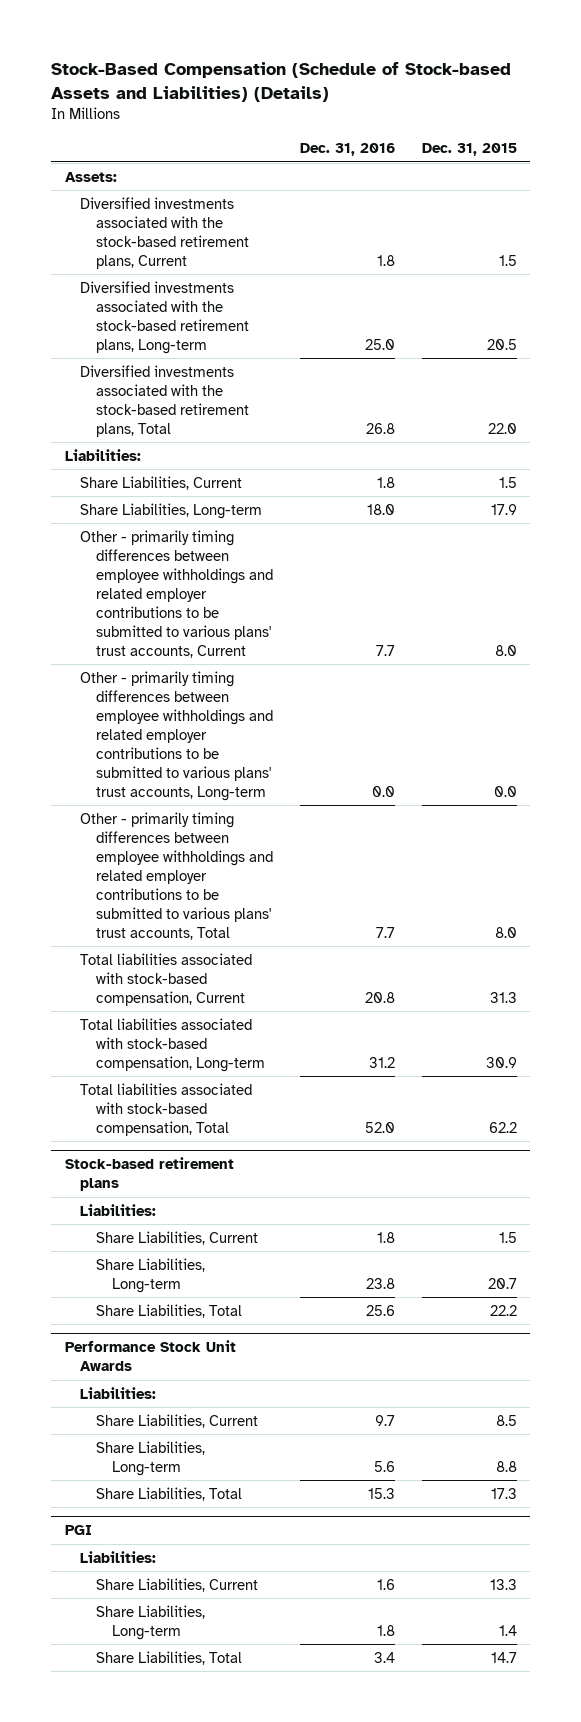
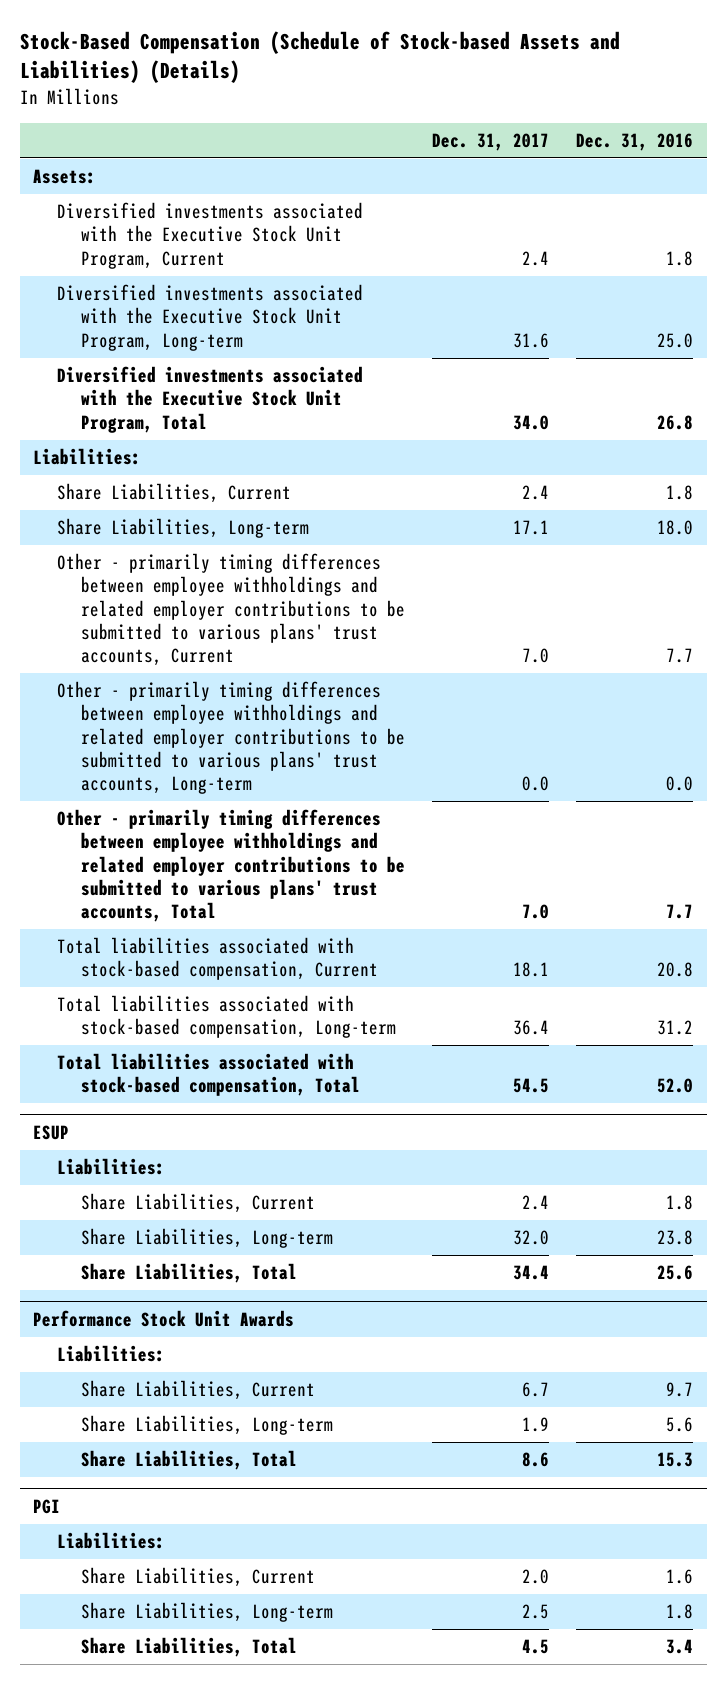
[421,143,517,157] Dec. 31, 2015 -> none
none -> [432,132,550,151] Dec. 31, 2017
[80,196,250,269] Diversified investments associated with the stock-based retirement plans, Current -> [57,202,364,269] Diversified investments associated with the Executive Stock Unit Program, Current
[80,280,250,354] Diversified investments associated with the stock-based retirement plans, Long-term -> [57,284,364,351] Diversified investments associated with the Executive Stock Unit Program, Long-term
[80,364,250,437] Diversified investments associated with the stock-based retirement plans, Total -> [57,366,364,433] Diversified investments associated with the Executive Stock Unit Program, Total
[64,1157,234,1192] Stock-based retirement plans -> none
none -> [33,1124,70,1140] ESUP

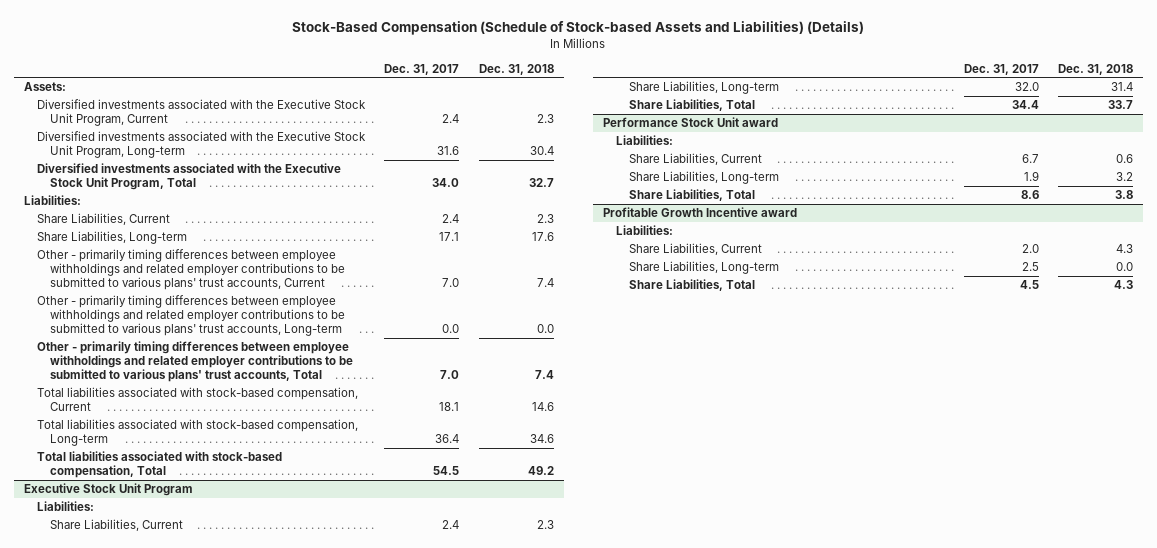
[576,132,694,151] Dec. 31, 2016 -> none
none -> [479,63,555,75] Dec. 31, 2018
[33,1124,70,1140] ESUP -> [23,483,193,497] Executive Stock Unit Program
[33,1309,295,1327] Performance Stock Unit Awards -> [602,117,778,128] Performance Stock Unit award
[33,1498,61,1514] PGI -> [602,207,797,218] Profitable Growth Incentive award

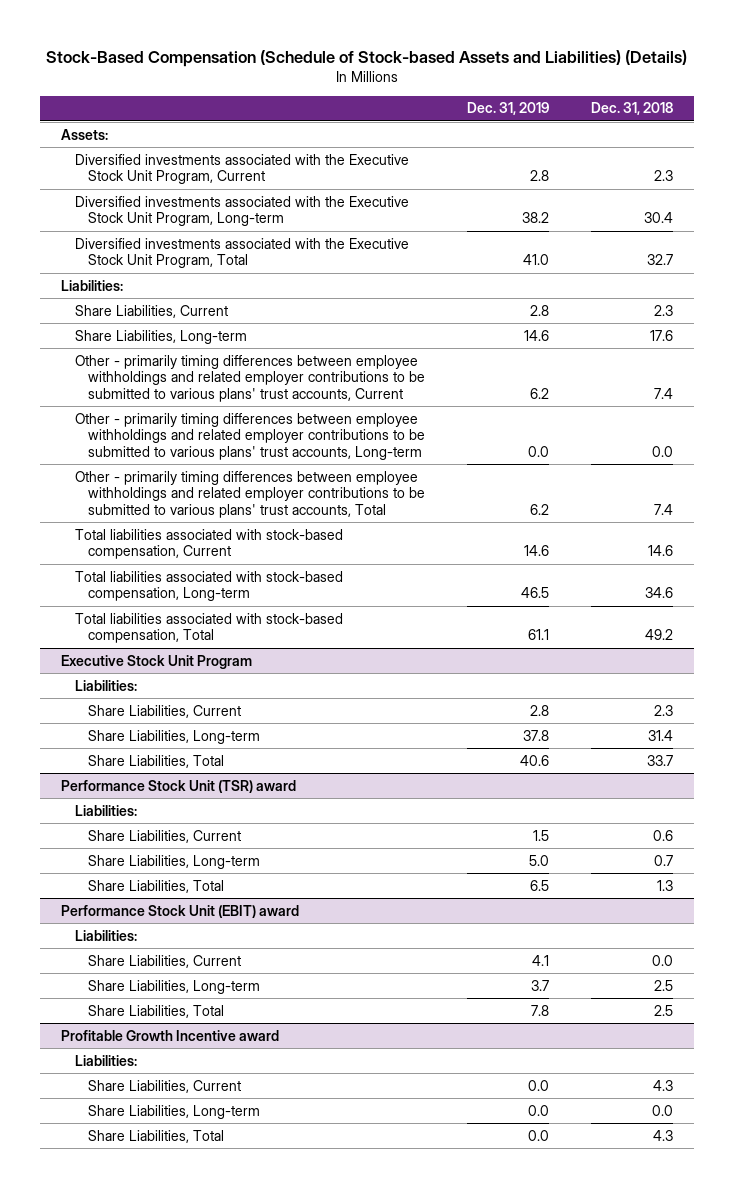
[384,63,460,75] Dec. 31, 2017 -> none
none -> [466,102,549,116] Dec. 31, 2019
[602,117,778,128] Performance Stock Unit award -> [61,779,297,793] Performance Stock Unit (TSR) award
[1116,172,1134,182] 3.2 -> [653,854,673,866] 0.7
[1115,190,1134,200] 3.8 -> [656,879,673,891] 1.3
none -> [61,904,300,918] Performance Stock Unit (EBIT) award
none -> [74,929,137,941] Liabilities:
none -> [87,954,241,968] Share Liabilities, Current
none -> [87,979,260,994] Share Liabilities, Long-term
none -> [87,1004,224,1018] Share Liabilities, Total

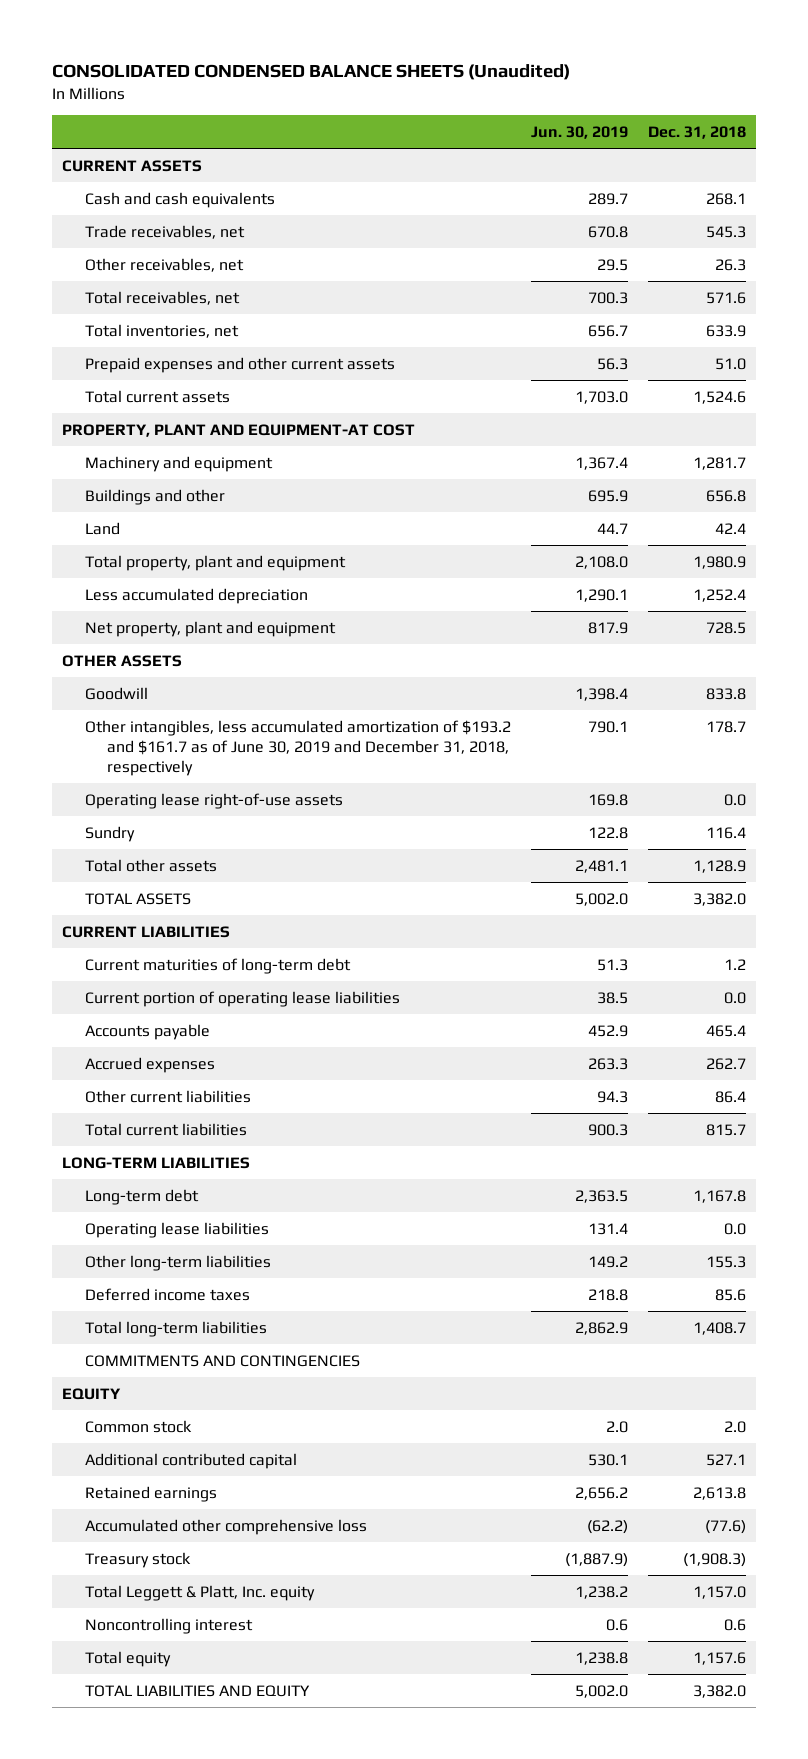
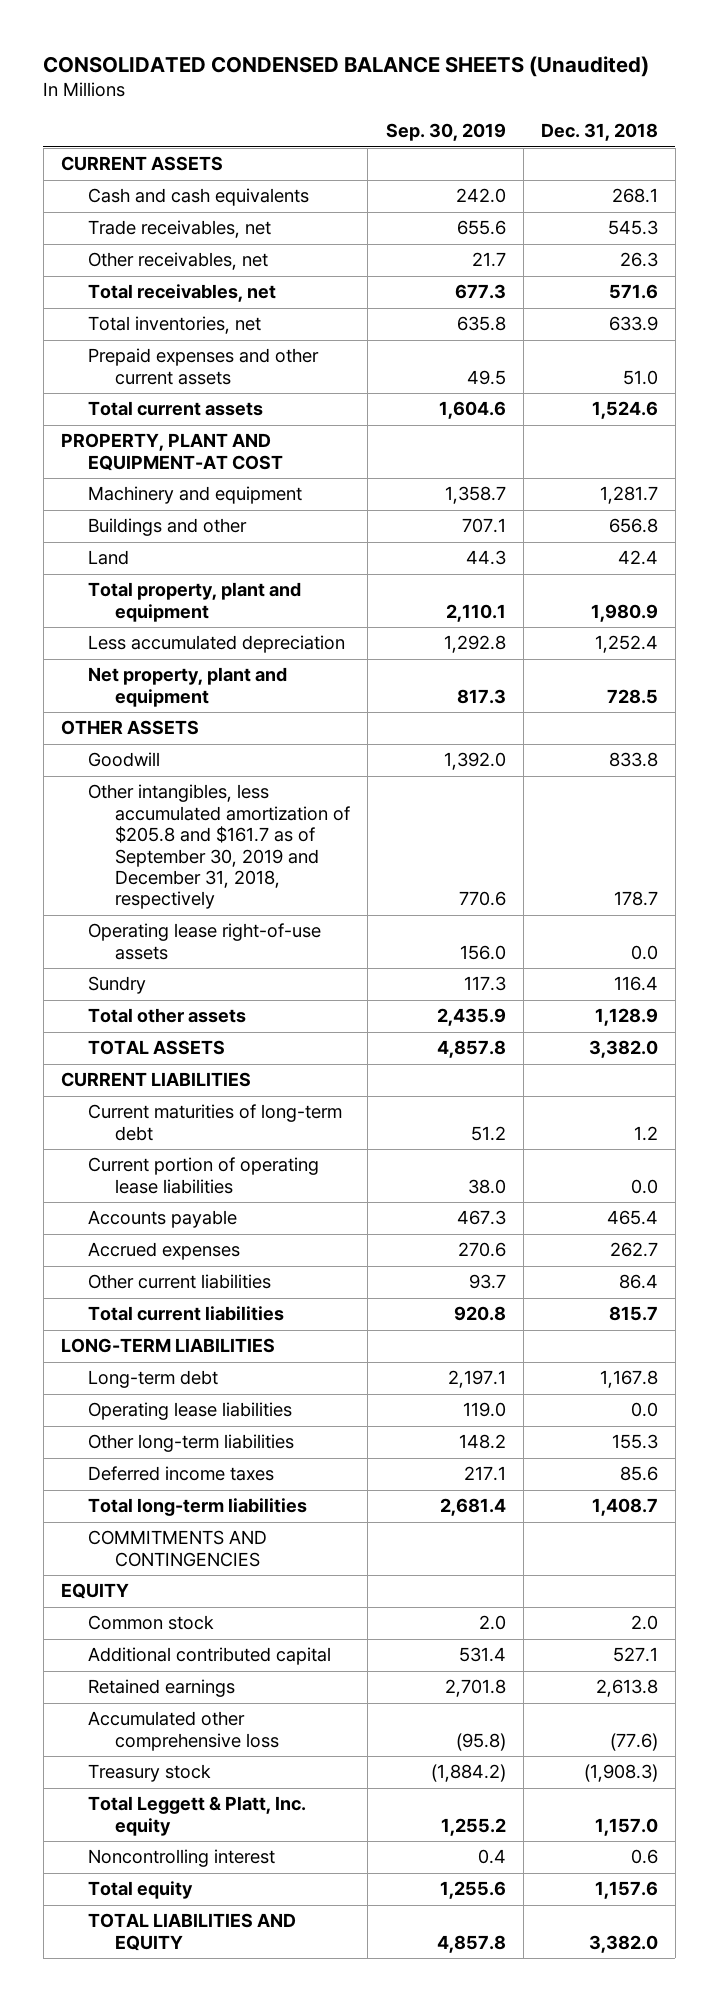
[530,126,628,140] Jun. 30, 2019 -> none
none -> [385,123,506,142] Sep. 30, 2019
[84,719,511,777] Other intangibles, less accumulated amortization of $193.2 and $161.7 as of June 30, 2019 and December 31, 2018, respectively -> [87,784,351,910] Other intangibles, less accumulated amortization of $205.8 and $161.7 as of September 30, 2019 and December 31, 2018, respectively

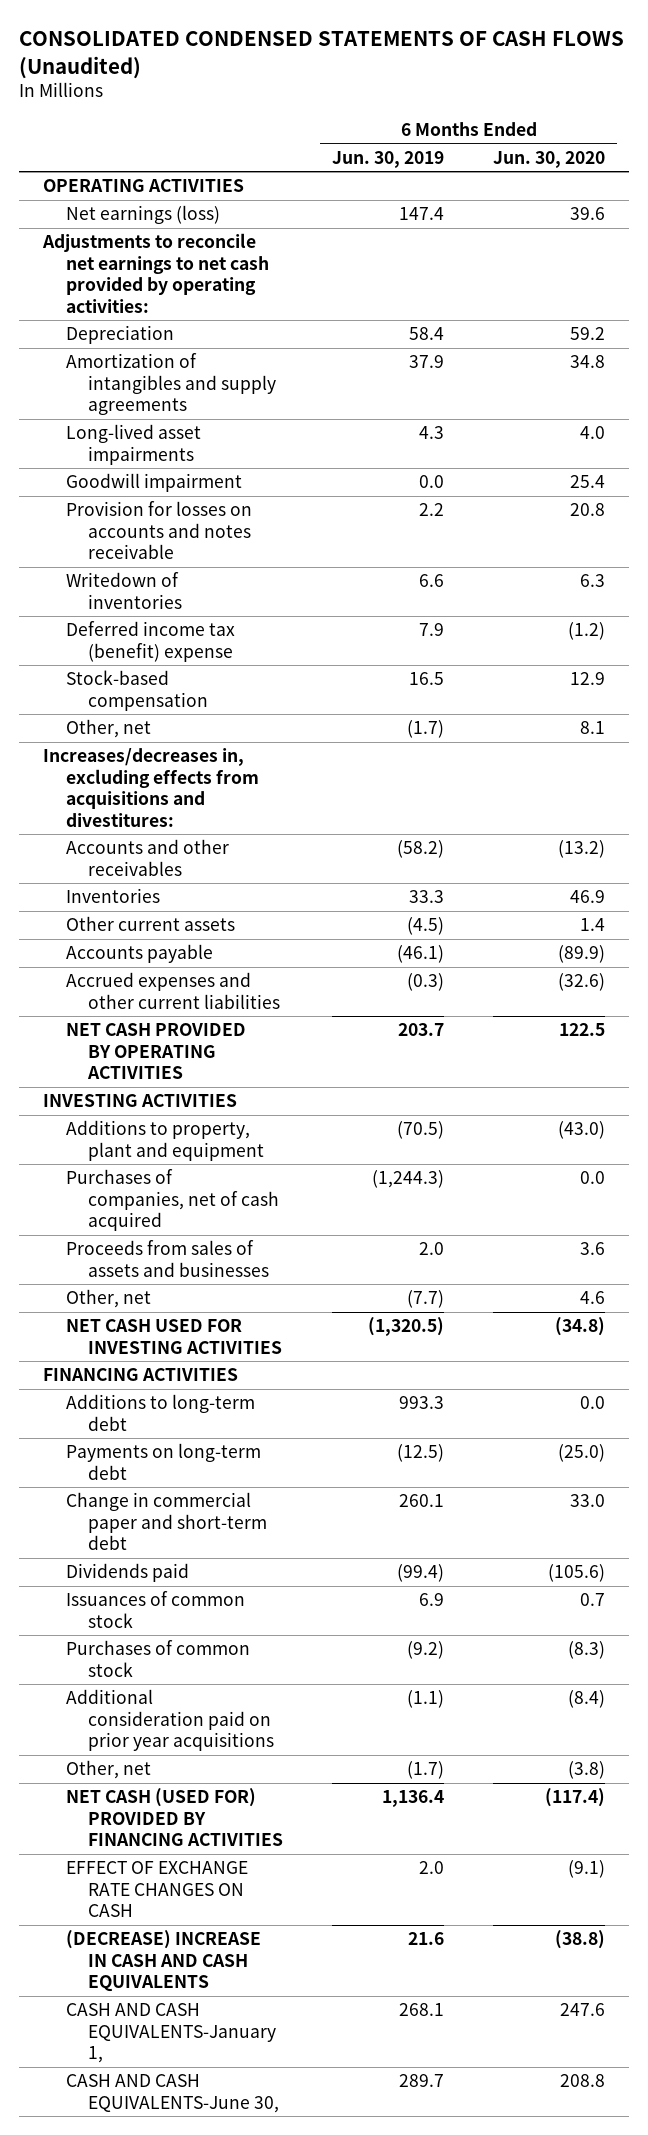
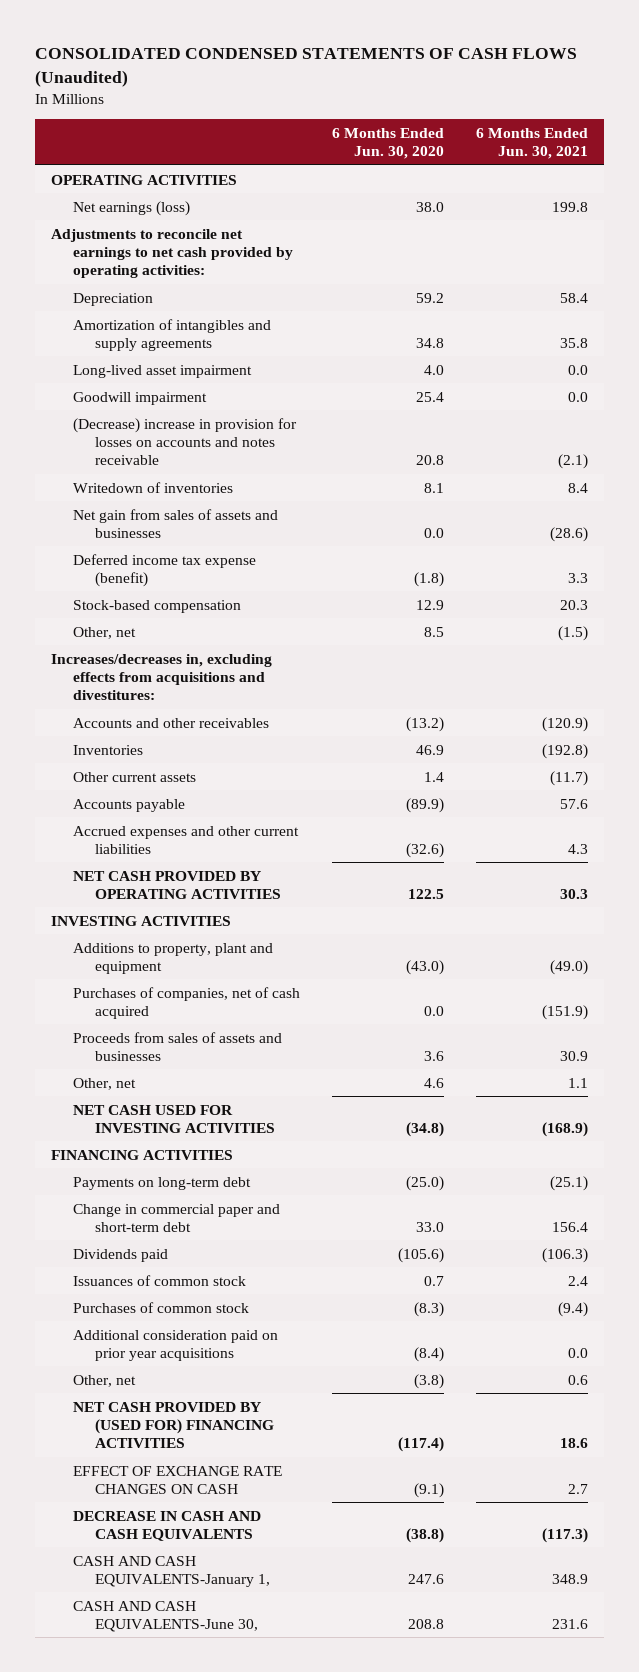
[332,150,445,168] Jun. 30, 2019 -> none
none -> [475,127,588,160] 6 Months Ended Jun. 30, 2021
[570,207,606,221] 39.6 -> [415,201,444,212] 38.0
[65,424,201,465] Long-lived asset impairments -> [73,364,253,378] Long-lived asset impairment
[65,501,252,560] Provision for losses on accounts and notes receivable -> [73,417,298,466] (Decrease) increase in provision for losses on accounts and notes receivable
[580,574,606,588] 6.3 -> [423,482,444,493] 8.1
none -> [73,508,279,538] Net gain from sales of assets and businesses
[65,621,235,662] Deferred income tax (benefit) expense -> [73,553,257,587] Deferred income tax expense (benefit)
[568,622,606,641] (1.2) -> [413,571,444,587] (1.8)
[580,721,606,735] 8.1 -> [423,626,444,637] 8.5
[65,1394,255,1431] Additions to long-term debt -> none
[65,1788,284,1847] NET CASH (USED FOR) PROVIDED BY FINANCING ACTIVITIES -> [73,1401,275,1449] NET CASH PROVIDED BY (USED FOR) FINANCING ACTIVITIES
[65,1930,261,1993] (DECREASE) INCREASE IN CASH AND CASH EQUIVALENTS -> [73,1510,262,1541] DECREASE IN CASH AND CASH EQUIVALENTS

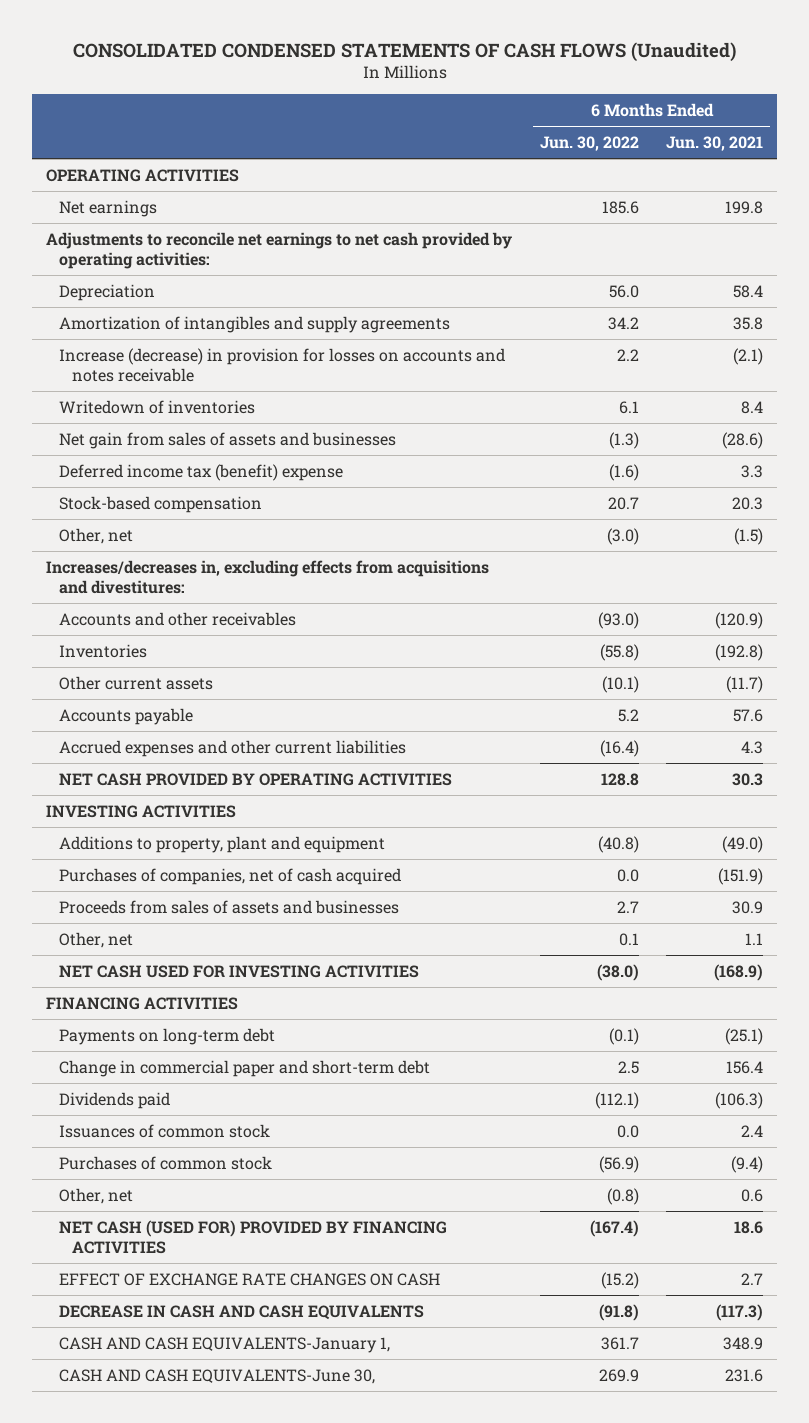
[331,127,444,160] 6 Months Ended Jun. 30, 2020 -> none
none -> [539,136,639,152] Jun. 30, 2022
[73,200,191,216] Net earnings (loss) -> [58,199,157,217] Net earnings
[73,364,253,378] Long-lived asset impairment -> none
[73,391,208,405] Goodwill impairment -> none
[73,417,298,466] (Decrease) increase in provision for losses on accounts and notes receivable -> [58,347,505,382] Increase (decrease) in provision for losses on accounts and notes receivable
[73,553,257,587] Deferred income tax expense (benefit) -> [58,463,343,481] Deferred income tax (benefit) expense
[73,1329,279,1361] Additional consideration paid on prior year acquisitions -> none
[73,1401,275,1449] NET CASH PROVIDED BY (USED FOR) FINANCING ACTIVITIES -> [58,1219,447,1254] NET CASH (USED FOR) PROVIDED BY FINANCING ACTIVITIES

